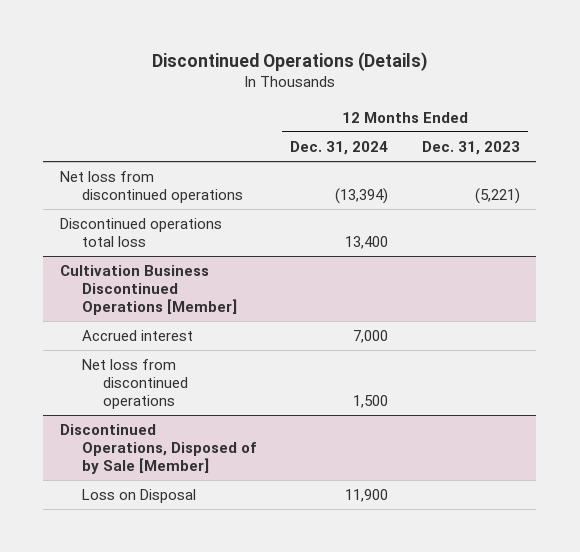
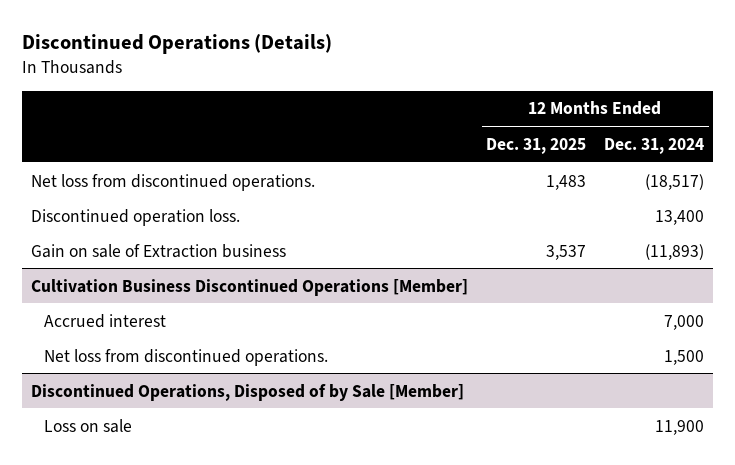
[421,140,520,155] Dec. 31, 2023 -> none
none -> [486,137,587,154] Dec. 31, 2025
[59,171,243,204] Net loss from discontinued operations -> [31,173,316,191] Net loss from discontinued operations.
[335,188,389,205] (13,394) -> [645,173,705,190] (18,517)
[59,218,222,248] Discontinued operations total loss -> [31,208,241,226] Discontinued operation loss.
none -> [31,243,287,258] Gain on sale of Extraction business
[81,359,189,410] Net loss from discontinued operations -> [43,348,328,366] Net loss from discontinued operations.
[81,489,196,504] Loss on Disposal -> [43,418,132,433] Loss on sale

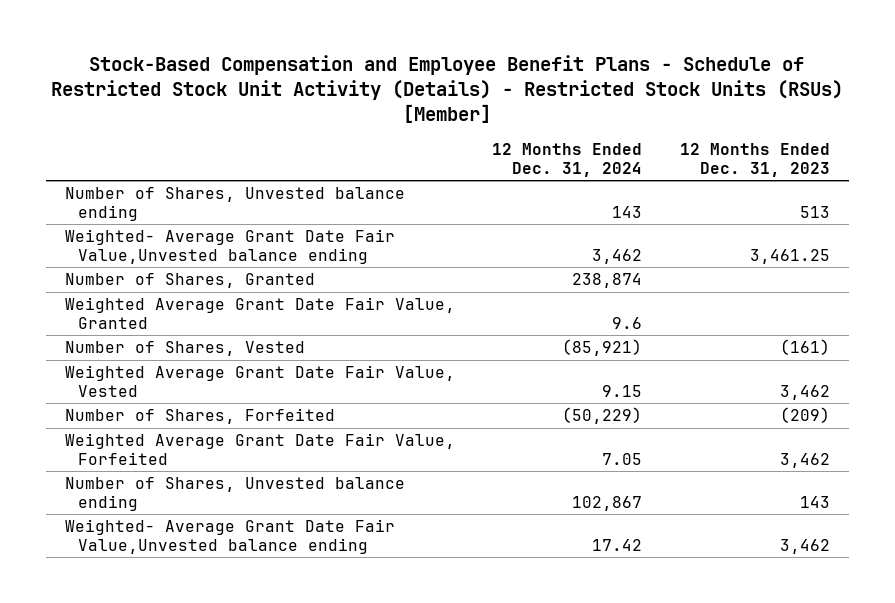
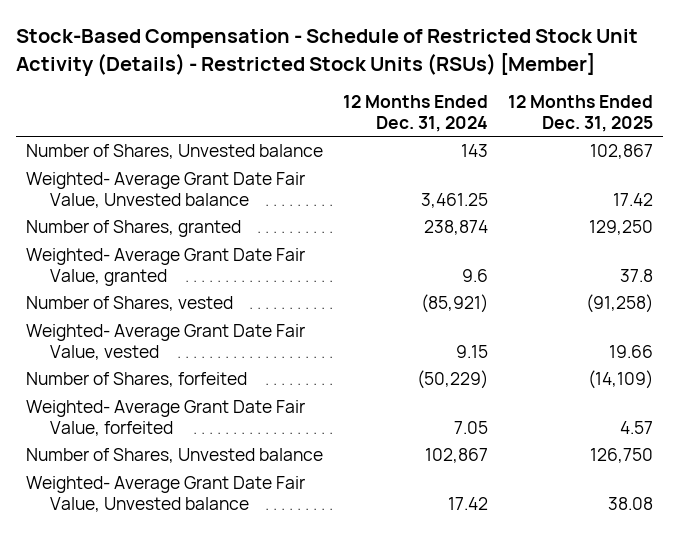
[51,54,844,123] Stock-Based Compensation and Employee Benefit Plans - Schedule of Restricted Stock Unit Activity (Details) - Restricted Stock Units (RSUs) [Member] -> [15,29,638,76] Stock-Based Compensation - Schedule of Restricted Stock Unit Activity (Details) - Restricted Stock Units (RSUs) [Member]
[680,143,831,177] 12 Months Ended Dec. 31, 2023 -> none
none -> [507,95,653,132] 12 Months Ended Dec. 31, 2025
[64,187,405,221] Number of Shares, Unvested balance ending -> [25,144,323,160] Number of Shares, Unvested balance
[64,229,395,264] Weighted- Average Grant Date Fair Value,Unvested balance ending -> [25,172,305,208] Weighted- Average Grant Date Fair Value, Unvested balance
[592,248,643,264] 3,462 -> [420,192,488,208] 3,461.25
[64,273,315,289] Number of Shares, Granted -> [25,220,241,238] Number of Shares, granted
[64,297,455,329] Weighted Average Grant Date Fair Value, Granted -> [25,248,305,286] Weighted- Average Grant Date Fair Value, granted
[64,341,305,357] Number of Shares, Vested -> [25,296,233,312] Number of Shares, vested
[64,365,455,397] Weighted Average Grant Date Fair Value, Vested -> [25,324,305,360] Weighted- Average Grant Date Fair Value, vested
[64,408,335,425] Number of Shares, Forfeited -> [25,372,247,388] Number of Shares, forfeited
[64,433,455,465] Weighted Average Grant Date Fair Value, Forfeited -> [25,400,305,436] Weighted- Average Grant Date Fair Value, forfeited
[64,477,405,511] Number of Shares, Unvested balance ending -> [25,448,323,464] Number of Shares, Unvested balance
[64,519,395,554] Weighted- Average Grant Date Fair Value,Unvested balance ending -> [25,476,305,512] Weighted- Average Grant Date Fair Value, Unvested balance

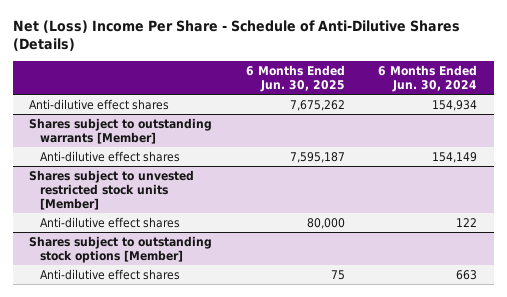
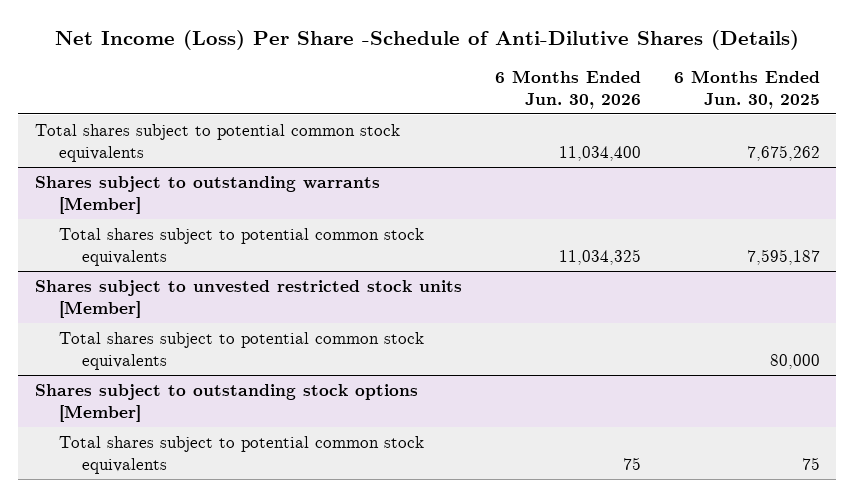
[12,20,460,52] Net (Loss) Income Per Share - Schedule of Anti-Dilutive Shares (Details) -> [55,30,800,51] Net Income (Loss) Per Share -Schedule of Anti-Dilutive Shares (Details)
[378,65,478,93] 6 Months Ended Jun. 30, 2024 -> none
none -> [494,69,641,110] 6 Months Ended Jun. 30, 2026
[29,98,170,110] Anti-dilutive effect shares -> [34,123,400,162] Total shares subject to potential common stock equivalents
[39,150,180,162] Anti-dilutive effect shares -> [58,227,424,266] Total shares subject to potential common stock equivalents
[39,216,180,228] Anti-dilutive effect shares -> [58,331,424,370] Total shares subject to potential common stock equivalents
[39,268,180,280] Anti-dilutive effect shares -> [58,435,424,474] Total shares subject to potential common stock equivalents

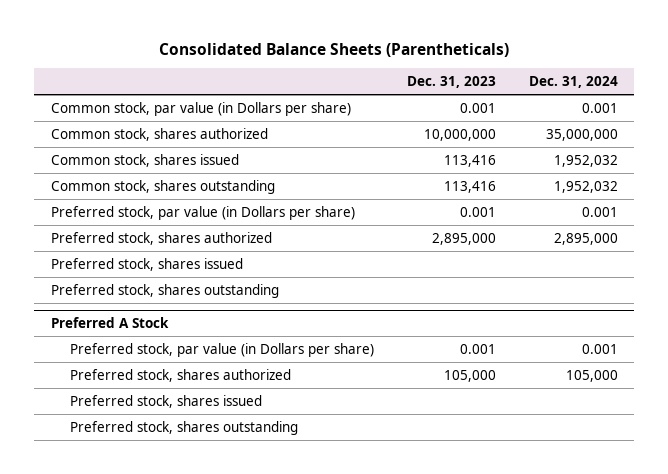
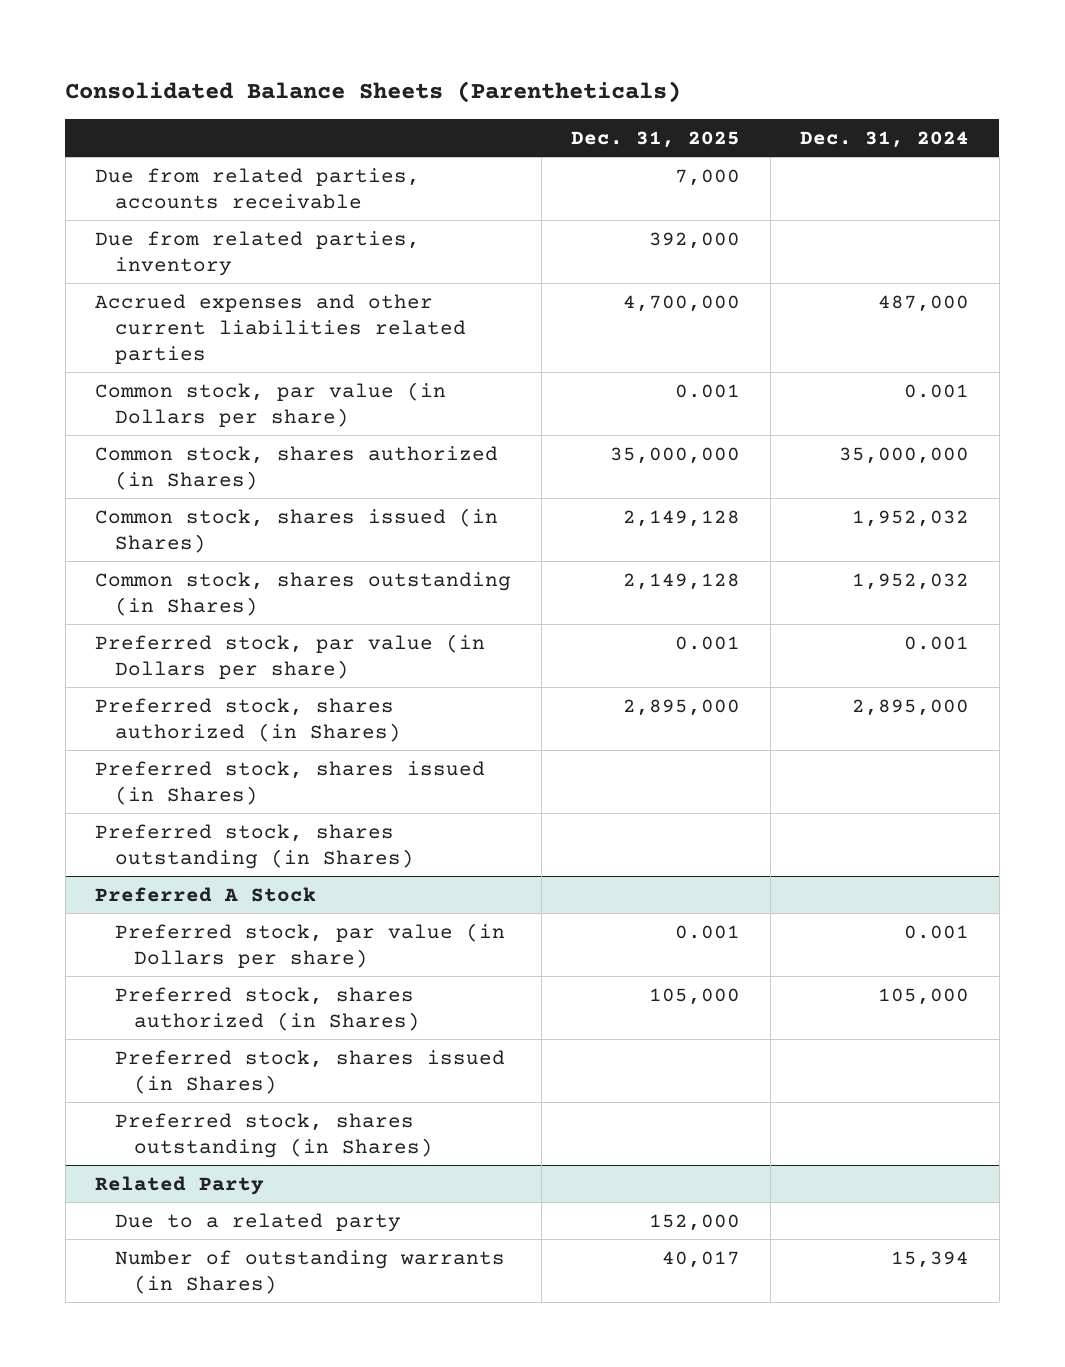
[406,76,496,89] Dec. 31, 2023 -> none
none -> [571,130,741,148] Dec. 31, 2025
none -> [95,167,421,209] Due from related parties, accounts receivable
none -> [95,230,421,276] Due from related parties, inventory
none -> [95,293,466,364] Accrued expenses and other current liabilities related parties
[50,127,268,141] Common stock, shares authorized -> [95,445,499,490] Common stock, shares authorized (in Shares)
[50,153,239,167] Common stock, shares issued -> [95,507,499,553] Common stock, shares issued (in Shares)
[50,179,275,194] Common stock, shares outstanding -> [95,571,512,616] Common stock, shares outstanding (in Shares)
[50,231,272,245] Preferred stock, shares authorized -> [95,697,401,742] Preferred stock, shares authorized (in Shares)
[50,257,243,271] Preferred stock, shares issued -> [95,760,486,805] Preferred stock, shares issued (in Shares)
[50,283,279,298] Preferred stock, shares outstanding -> [95,823,414,869] Preferred stock, shares outstanding (in Shares)
[69,368,291,382] Preferred stock, shares authorized -> [114,986,420,1031] Preferred stock, shares authorized (in Shares)
[69,394,262,408] Preferred stock, shares issued -> [114,1049,505,1094] Preferred stock, shares issued (in Shares)
[69,420,298,435] Preferred stock, shares outstanding -> [114,1112,433,1158] Preferred stock, shares outstanding (in Shares)
none -> [95,1175,265,1195] Related Party
none -> [114,1212,401,1232] Due to a related party
none -> [114,1249,505,1294] Number of outstanding warrants (in Shares)

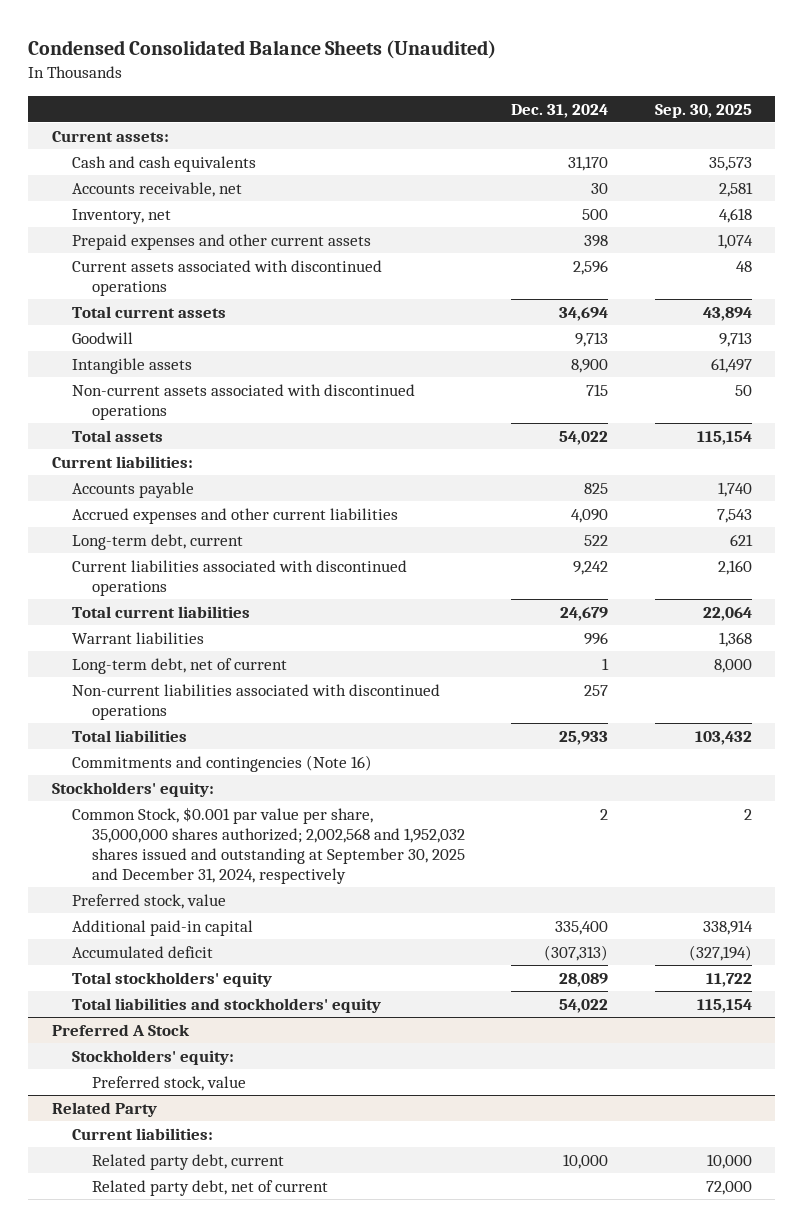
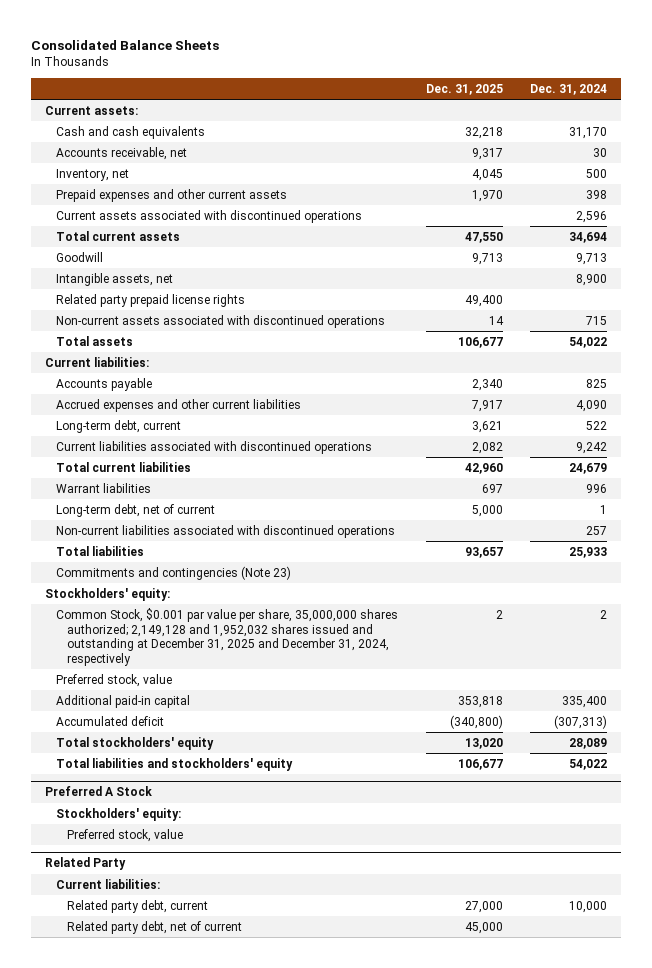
[28,39,497,59] Condensed Consolidated Balance Sheets (Unaudited) -> [31,39,220,50] Consolidated Balance Sheets
[654,103,752,118] Sep. 30, 2025 -> none
none -> [425,83,503,95] Dec. 31, 2025
[71,357,192,374] Intangible assets -> [56,272,174,286] Intangible assets, net
none -> [56,293,246,307] Related party prepaid license rights
[71,754,372,772] Commitments and contingencies (Note 16) -> [56,565,292,580] Commitments and contingencies (Note 23)
[71,806,465,884] Common Stock, $0.001 par value per share, 35,000,000 shares authorized; 2,002,568 and 1,952,032 shares issued and outstanding at September 30, 2025 and December 31, 2024, respectively -> [56,607,399,666] Common Stock, $0.001 par value per share, 35,000,000 shares authorized; 2,149,128 and 1,952,032 shares issued and outstanding at December 31, 2025 and December 31, 2024, respectively

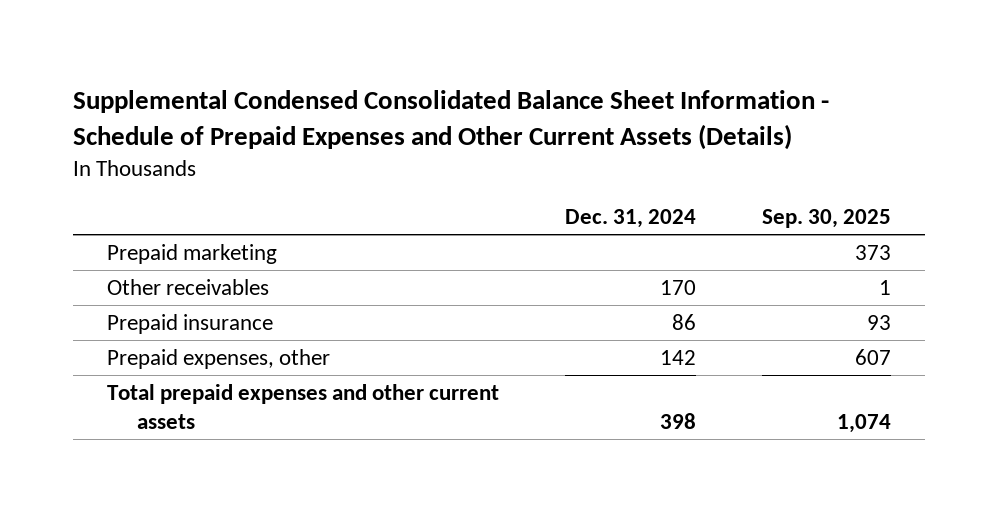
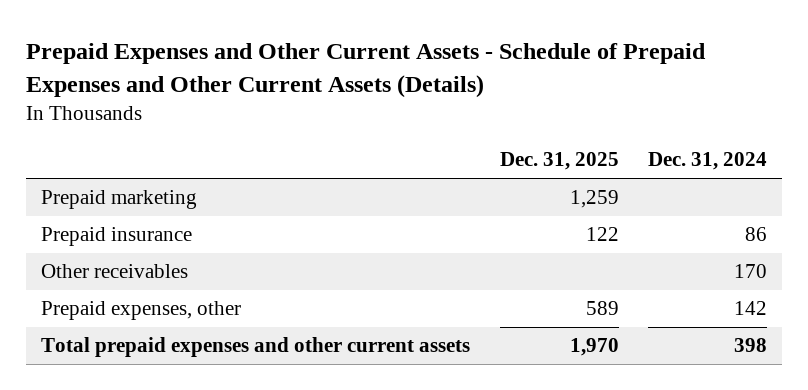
[73,90,830,150] Supplemental Condensed Consolidated Balance Sheet Information - Schedule of Prepaid Expenses and Other Current Assets (Details) -> [26,42,707,98] Prepaid Expenses and Other Current Assets - Schedule of Prepaid Expenses and Other Current Assets (Details)
[762,209,892,229] Sep. 30, 2025 -> none
none -> [499,152,619,171] Dec. 31, 2025
[106,278,269,295] Other receivables -> [41,264,189,279] Other receivables

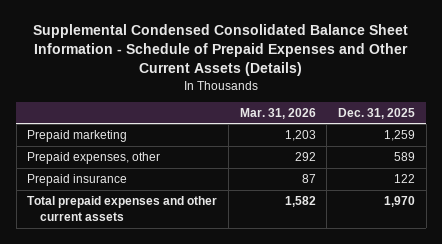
[26,42,707,98] Prepaid Expenses and Other Current Assets - Schedule of Prepaid Expenses and Other Current Assets (Details) -> [33,24,409,77] Supplemental Condensed Consolidated Balance Sheet Information - Schedule of Prepaid Expenses and Other Current Assets (Details)
[648,152,768,171] Dec. 31, 2024 -> none
none -> [239,107,316,119] Mar. 31, 2026
[41,264,189,279] Other receivables -> none
[41,227,193,247] Prepaid insurance -> [27,174,128,187] Prepaid insurance

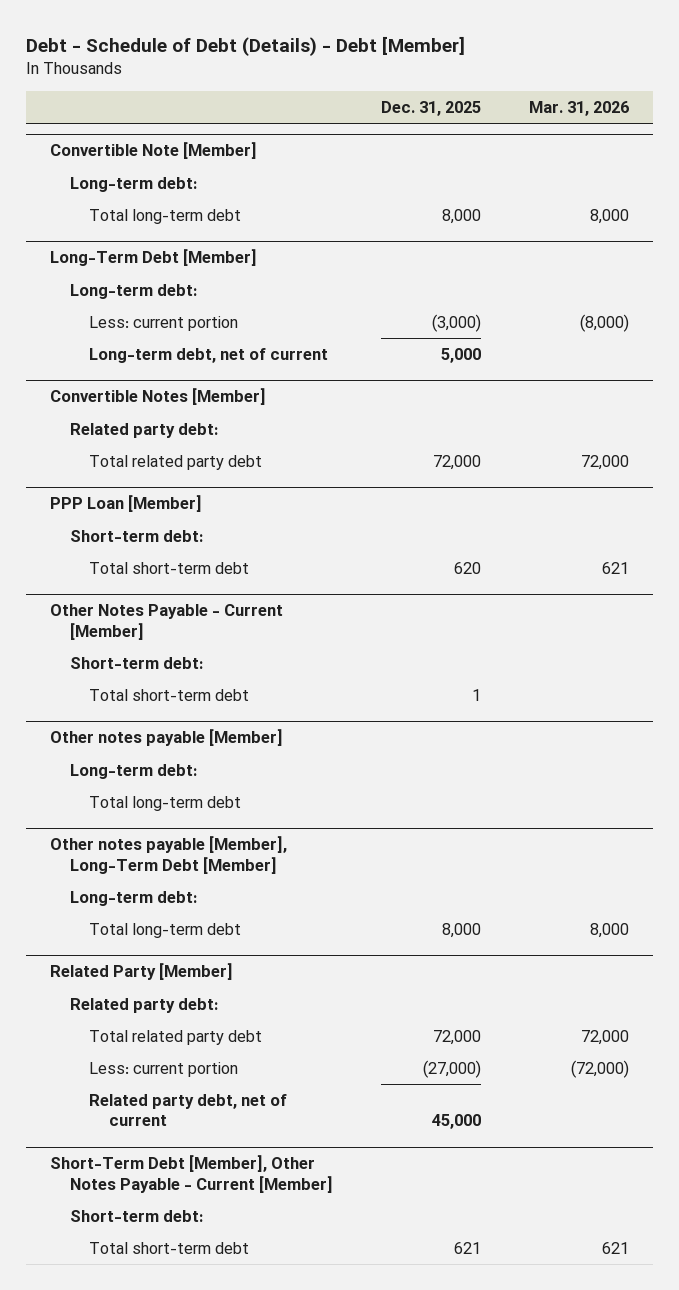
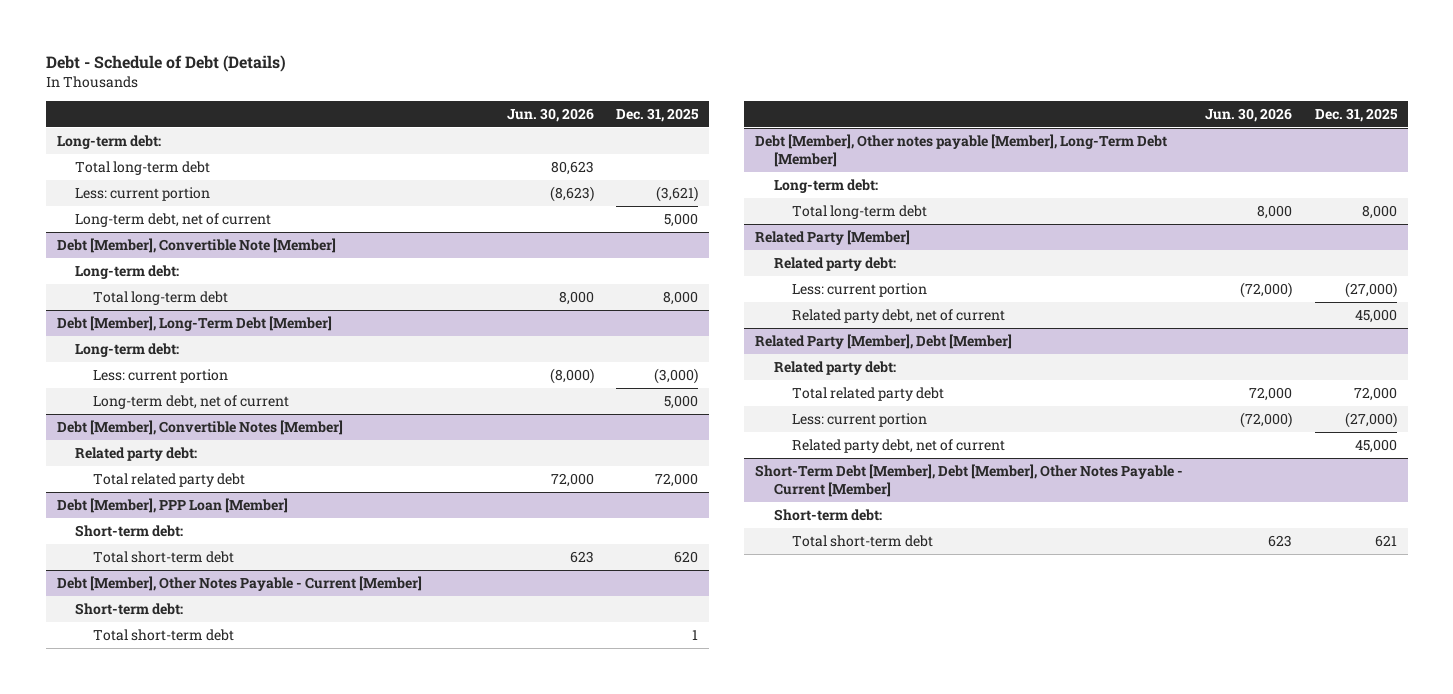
[25,35,465,56] Debt - Schedule of Debt (Details) - Debt [Member] -> [45,54,286,72] Debt - Schedule of Debt (Details)
[528,101,629,117] Mar. 31, 2026 -> none
none -> [507,107,595,122] Jun. 30, 2026
[49,142,257,160] Convertible Note [Member] -> none
none -> [75,161,211,176] Total long-term debt
none -> [75,187,211,202] Less: current portion
none -> [75,213,272,228] Long-term debt, net of current
none -> [56,238,336,254] Debt [Member], Convertible Note [Member]
none -> [75,265,180,280] Long-term debt:
[49,249,257,267] Long-Term Debt [Member] -> [56,316,332,332] Debt [Member], Long-Term Debt [Member]
[49,388,266,406] Convertible Notes [Member] -> [56,420,343,436] Debt [Member], Convertible Notes [Member]
[49,495,202,513] PPP Loan [Member] -> [56,498,288,514] Debt [Member], PPP Loan [Member]
[49,604,283,640] Other Notes Payable - Current [Member] -> [56,576,422,592] Debt [Member], Other Notes Payable - Current [Member]
[49,729,283,747] Other notes payable [Member] -> none
[69,764,197,780] Long-term debt: -> none
[89,796,242,812] Total long-term debt -> none
[49,836,287,874] Other notes payable [Member], Long-Term Debt [Member] -> [755,134,1168,167] Debt [Member], Other notes payable [Member], Long-Term Debt [Member]
none -> [791,283,927,298] Less: current portion
none -> [791,309,1005,324] Related party debt, net of current
none -> [755,334,1013,350] Related Party [Member], Debt [Member]
none -> [773,361,896,376] Related party debt:
[49,1155,333,1193] Short-Term Debt [Member], Other Notes Payable - Current [Member] -> [755,464,1184,497] Short-Term Debt [Member], Debt [Member], Other Notes Payable - Current [Member]

